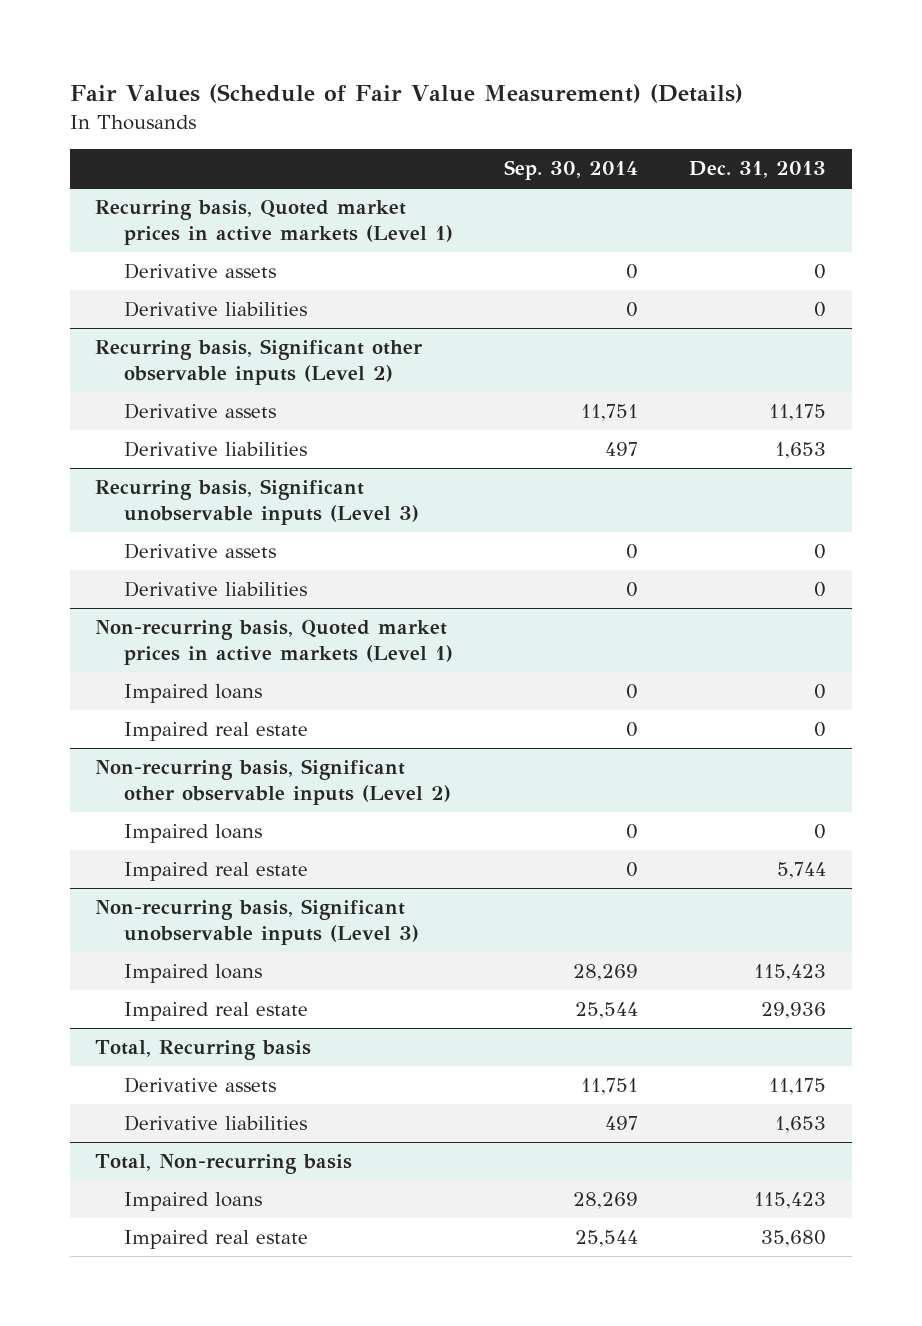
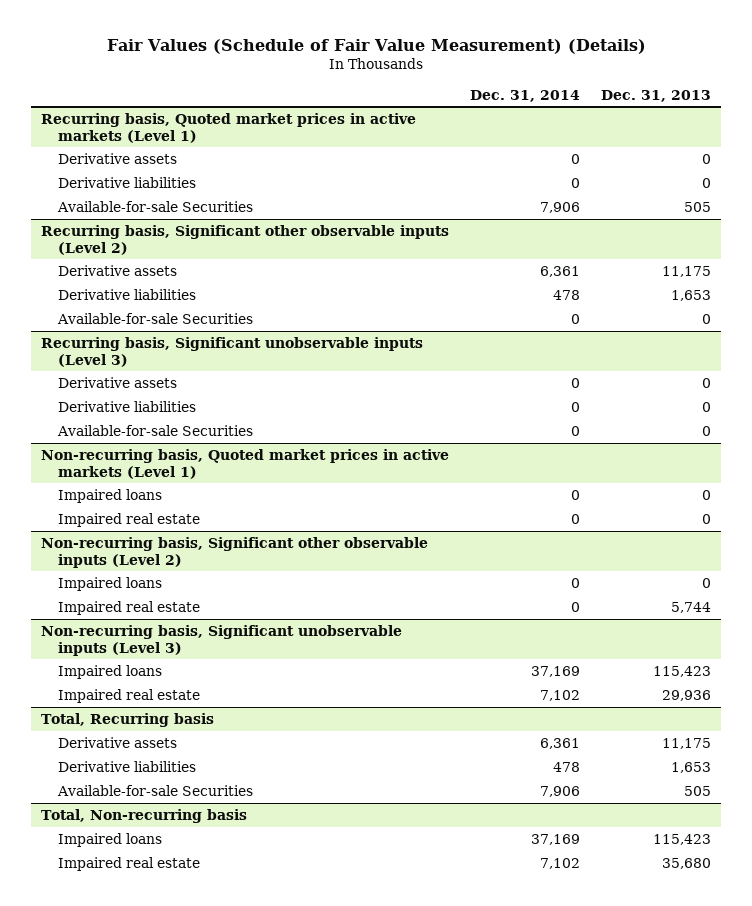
[504,160,639,181] Sep. 30, 2014 -> none
none -> [470,89,581,102] Dec. 31, 2014
none -> [56,200,253,212] Available-for-sale Securities
none -> [56,312,253,324] Available-for-sale Securities
none -> [56,424,253,436] Available-for-sale Securities
none -> [56,784,253,796] Available-for-sale Securities

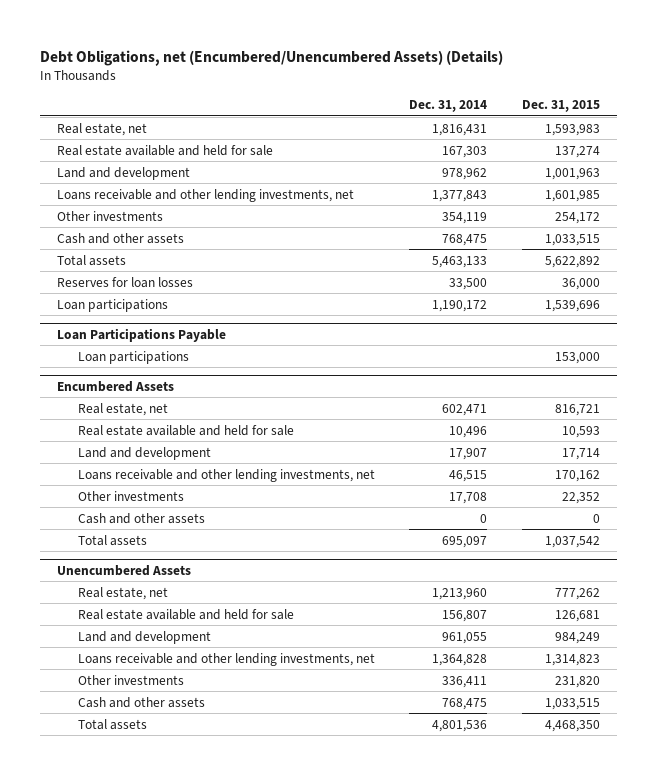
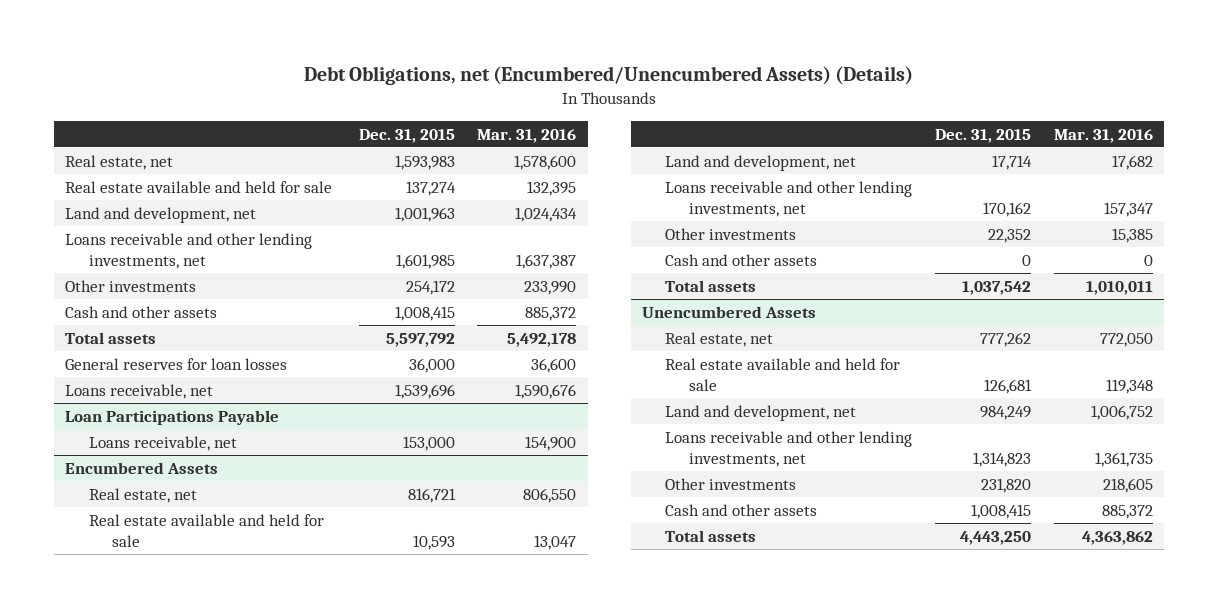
[409,100,488,113] Dec. 31, 2014 -> none
none -> [477,128,577,143] Mar. 31, 2016
[57,166,191,180] Land and development -> [65,206,257,223] Land and development, net
[544,233,600,246] 1,033,515 -> [394,305,455,321] 1,008,415
[544,255,600,268] 5,622,892 -> [385,332,455,347] 5,597,792
[57,276,194,288] Reserves for loan losses -> [65,357,288,370] General reserves for loan losses
[57,298,169,312] Loan participations -> [65,383,214,399] Loans receivable, net
[78,350,190,364] Loan participations -> [88,435,237,451] Loans receivable, net
[78,446,212,460] Land and development -> [665,154,857,171] Land and development, net
[78,630,212,644] Land and development -> [665,404,857,421] Land and development, net
[544,697,600,710] 1,033,515 -> [971,503,1032,519] 1,008,415
[544,719,600,732] 4,468,350 -> [960,530,1032,545] 4,443,250

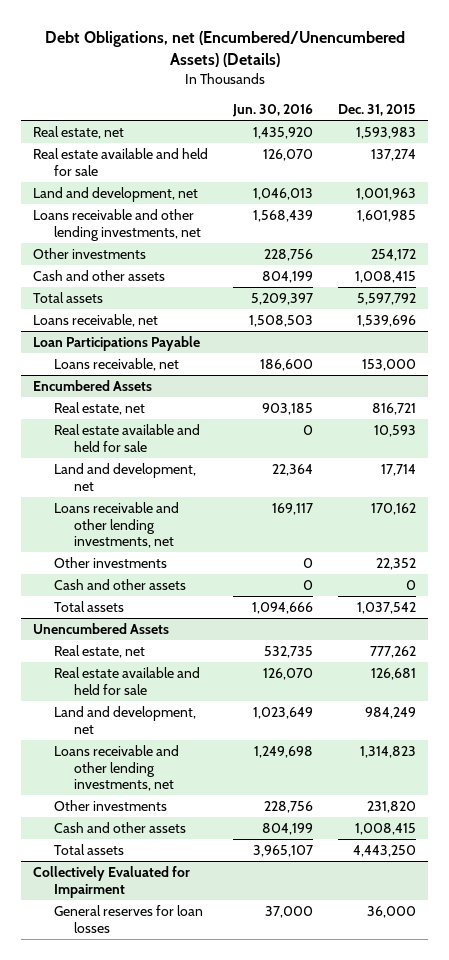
[477,128,577,143] Mar. 31, 2016 -> none
none -> [232,104,314,118] Jun. 30, 2016
[65,357,288,370] General reserves for loan losses -> none
none -> [33,866,191,898] Collectively Evaluated for Impairment
none -> [53,905,203,933] General reserves for loan losses

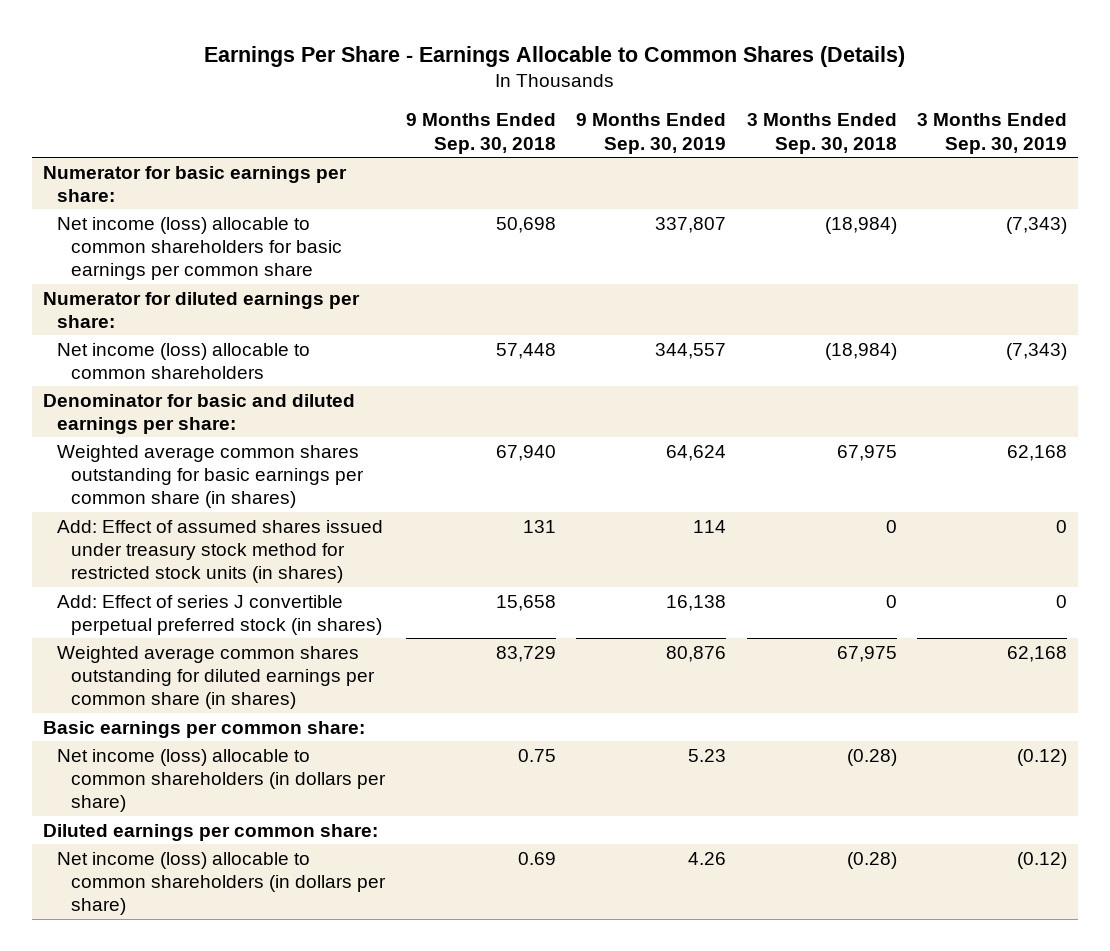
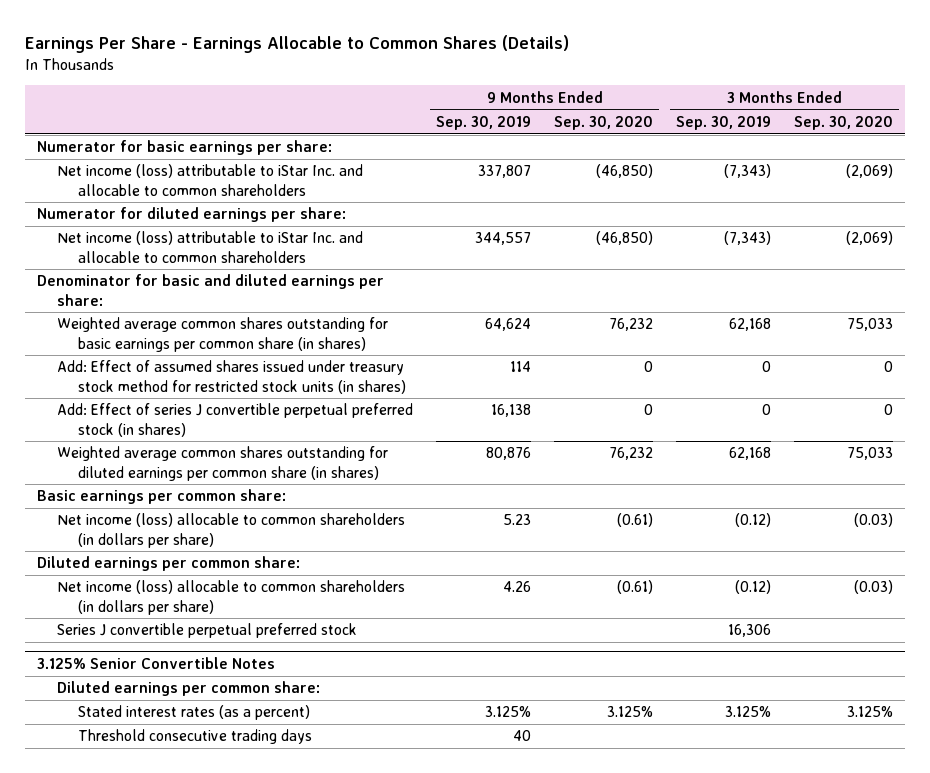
[405,113,556,154] 9 Months Ended Sep. 30, 2018 -> none
[746,113,897,154] 3 Months Ended Sep. 30, 2018 -> none
none -> [554,115,654,130] Sep. 30, 2020
none -> [794,115,894,130] Sep. 30, 2020
[56,216,343,280] Net income (loss) allocable to common shareholders for basic earnings per common share -> [57,164,364,196] Net income (loss) attributable to iStar Inc. and allocable to common shareholders
[56,342,310,379] Net income (loss) allocable to common shareholders -> [57,231,364,263] Net income (loss) attributable to iStar Inc. and allocable to common shareholders
none -> [57,623,358,639] Series J convertible perpetual preferred stock
none -> [36,656,275,669] 3.125% Senior Convertible Notes
none -> [57,681,321,697] Diluted earnings per common share:
none -> [77,705,310,721] Stated interest rates (as a percent)
none -> [77,729,312,745] Threshold consecutive trading days

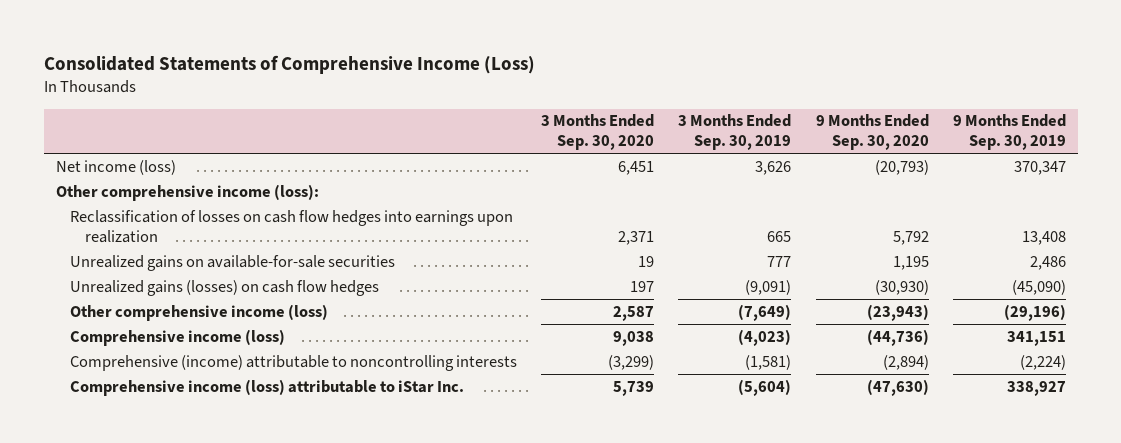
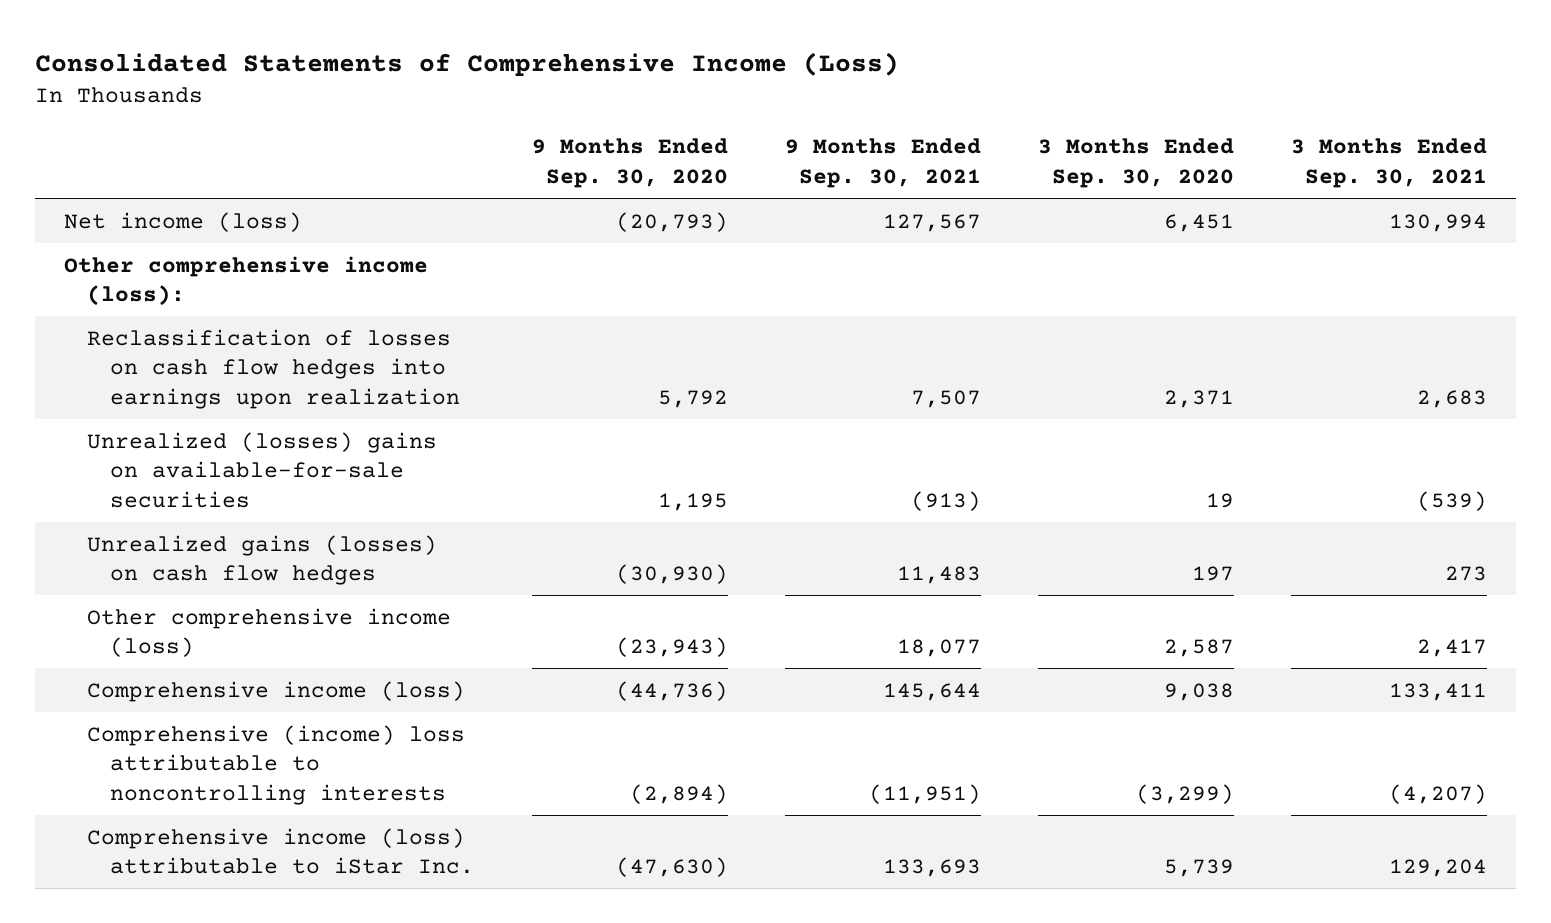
[678,114,792,151] 3 Months Ended Sep. 30, 2019 -> none
[952,114,1066,151] 9 Months Ended Sep. 30, 2019 -> none
none -> [784,138,981,188] 9 Months Ended Sep. 30, 2021
none -> [1291,138,1488,188] 3 Months Ended Sep. 30, 2021
[70,254,396,271] Unrealized gains on available-for-sale securities -> [86,431,437,508] Unrealized (losses) gains on available-for-sale securities
[70,354,518,371] Comprehensive (income) attributable to noncontrolling interests -> [86,724,465,805] Comprehensive (income) loss attributable to noncontrolling interests

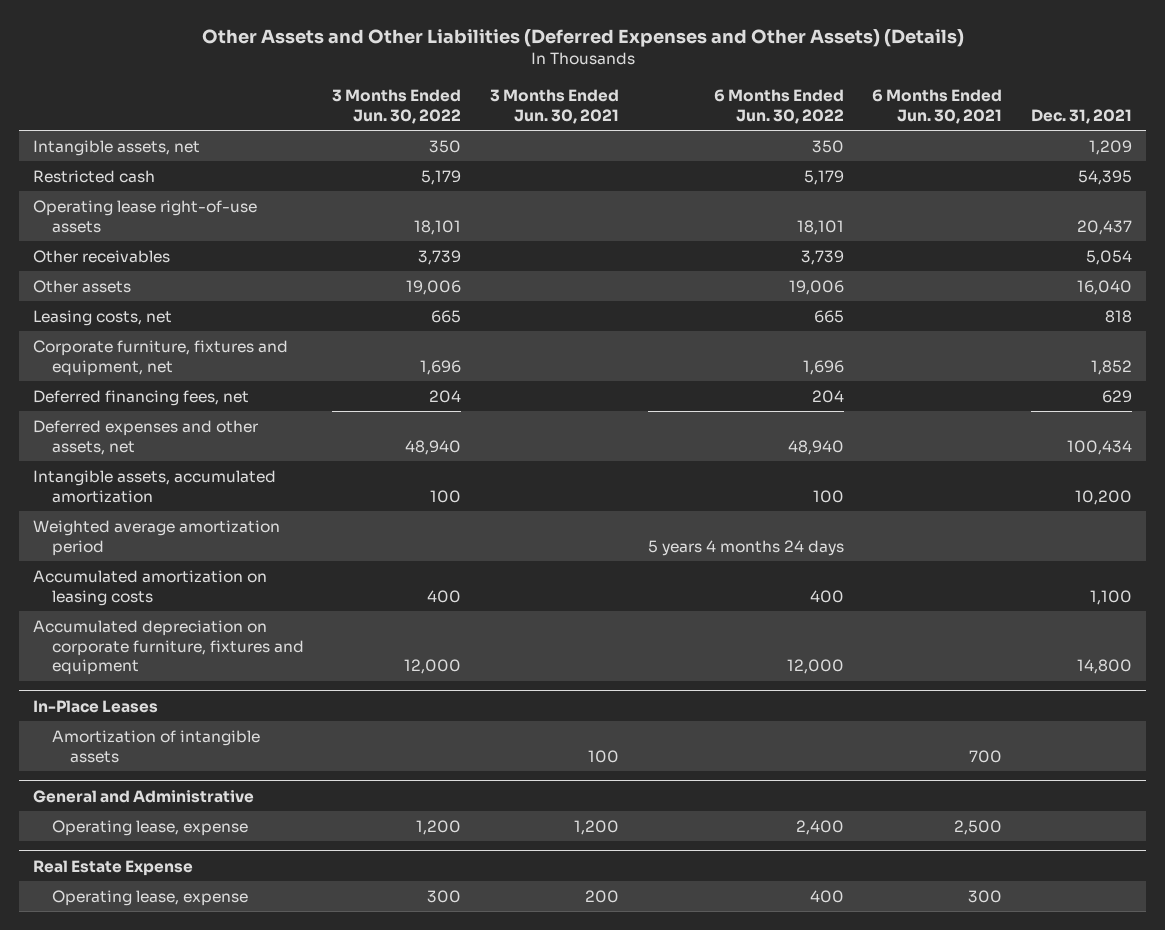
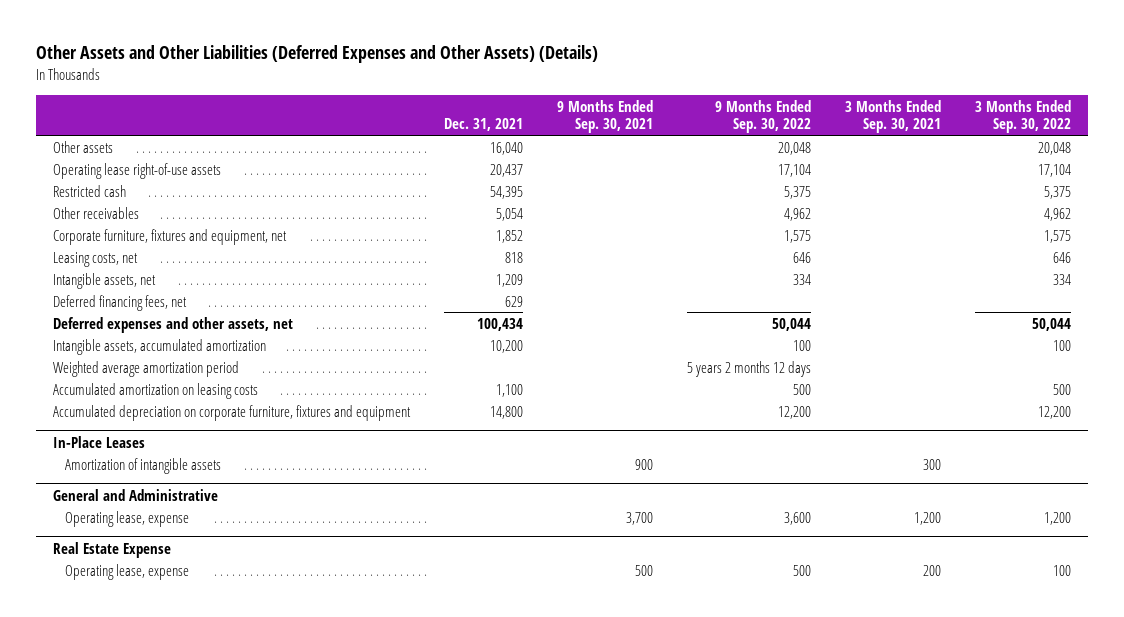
[332,89,462,124] 3 Months Ended Jun. 30, 2022 -> none
[490,89,620,124] 3 Months Ended Jun. 30, 2021 -> none
[713,89,844,124] 6 Months Ended Jun. 30, 2022 -> none
[872,89,1003,124] 6 Months Ended Jun. 30, 2021 -> none
none -> [557,99,654,134] 9 Months Ended Sep. 30, 2021
none -> [715,99,812,134] 9 Months Ended Sep. 30, 2022
none -> [845,99,942,134] 3 Months Ended Sep. 30, 2021
none -> [975,99,1072,134] 3 Months Ended Sep. 30, 2022
[33,279,132,293] Other assets -> [53,140,114,153] Other assets
[33,169,156,183] Restricted cash -> [53,184,127,197] Restricted cash
[33,309,173,326] Leasing costs, net -> [53,251,139,267] Leasing costs, net
[33,139,201,156] Intangible assets, net -> [53,272,157,289] Intangible assets, net

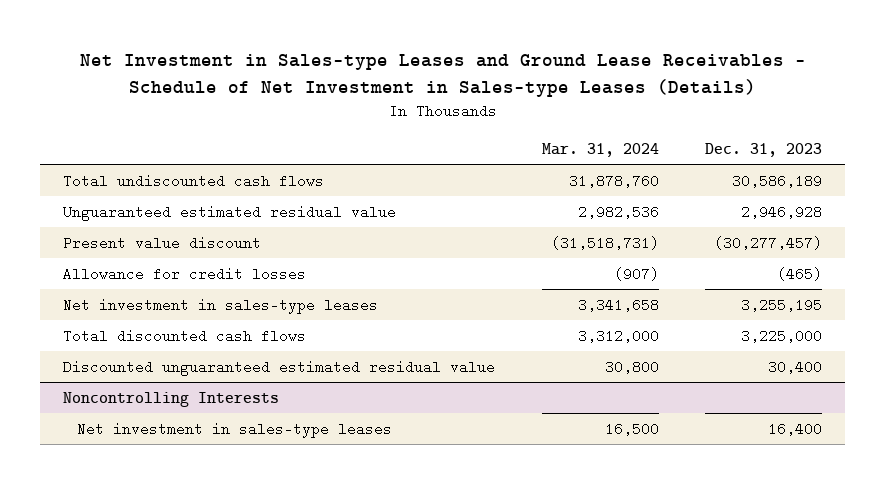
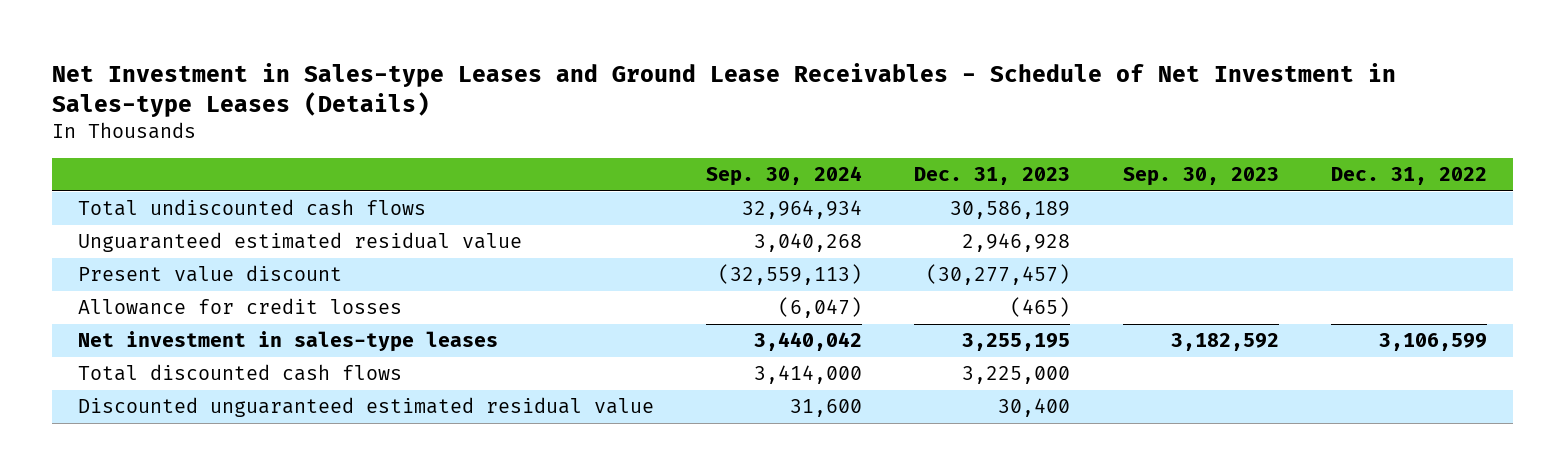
[541,142,659,157] Mar. 31, 2024 -> none
none -> [705,166,862,187] Sep. 30, 2024
none -> [1122,167,1279,187] Sep. 30, 2023
none -> [1330,167,1487,186] Dec. 31, 2022
[62,391,279,407] Noncontrolling Interests -> none
[77,421,393,438] Net investment in sales-type leases -> none

